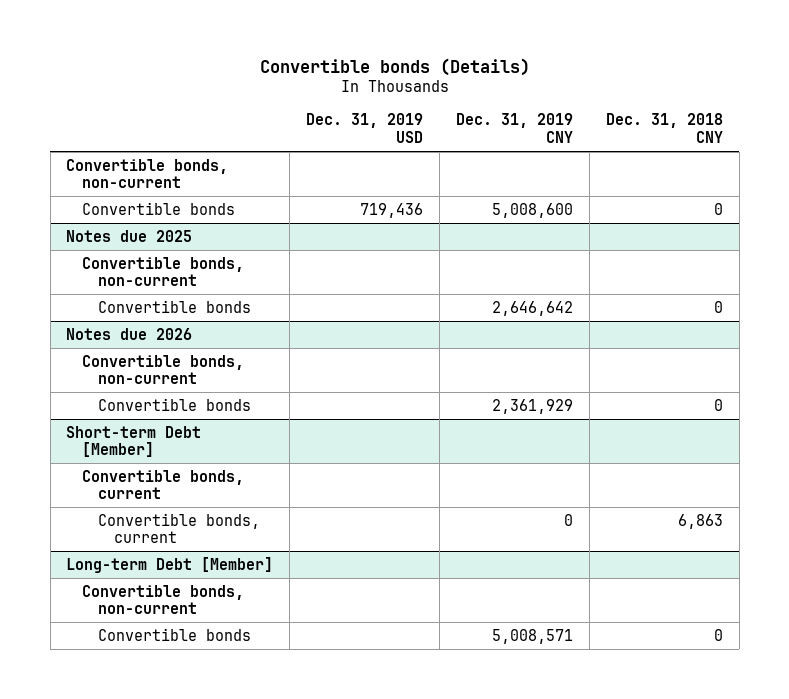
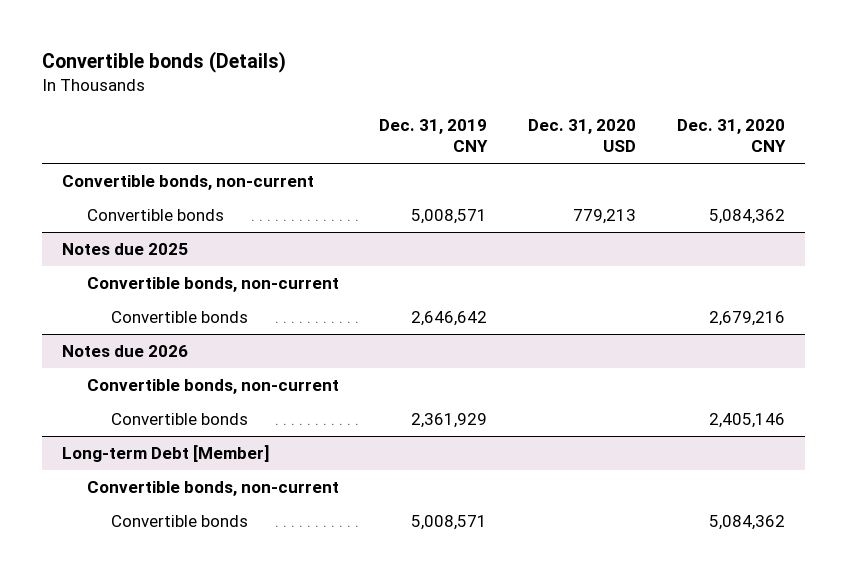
[306,113,424,143] Dec. 31, 2019 USD -> none
[605,113,723,143] Dec. 31, 2018 CNY -> none
none -> [527,119,636,153] Dec. 31, 2020 USD
none -> [676,119,786,153] Dec. 31, 2020 CNY
[492,202,574,218] 5,008,600 -> [411,208,488,224] 5,008,571
[66,425,202,458] Short-term Debt [Member] -> none
[82,469,245,500] Convertible bonds, current -> none
[98,512,261,544] Convertible bonds, current -> none

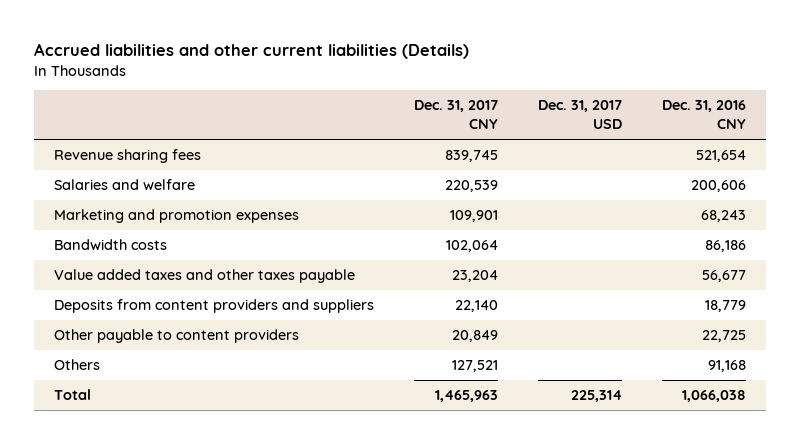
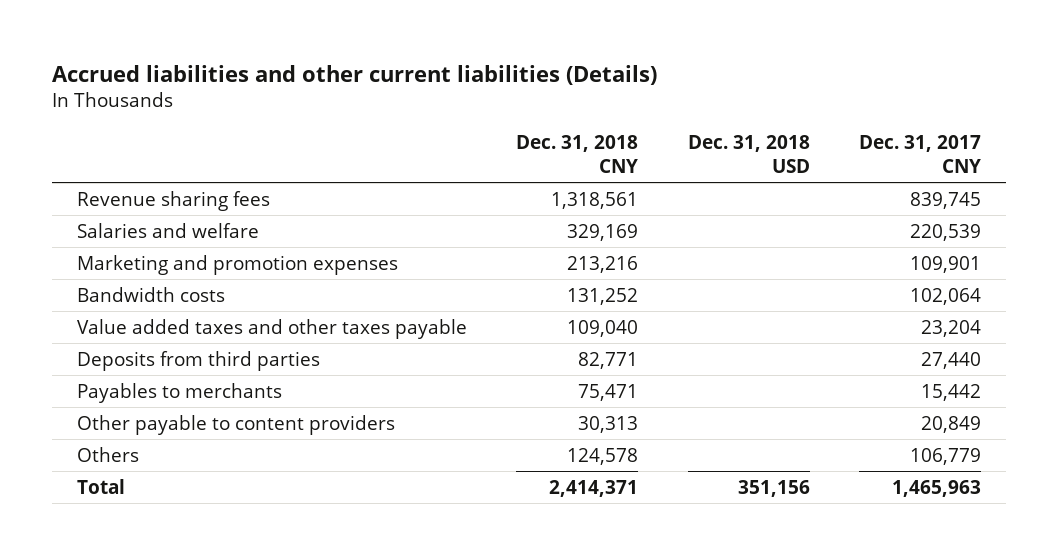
[537,100,622,130] Dec. 31, 2017 USD -> none
[661,100,746,130] Dec. 31, 2016 CNY -> none
none -> [516,134,639,174] Dec. 31, 2018 CNY
none -> [687,134,810,174] Dec. 31, 2018 USD
[53,299,374,314] Deposits from content providers and suppliers -> [76,350,320,371] Deposits from third parties
[454,300,498,313] 22,140 -> [921,351,982,369] 27,440
none -> [76,382,282,403] Payables to merchants
[451,360,498,373] 127,521 -> [910,447,982,465] 106,779

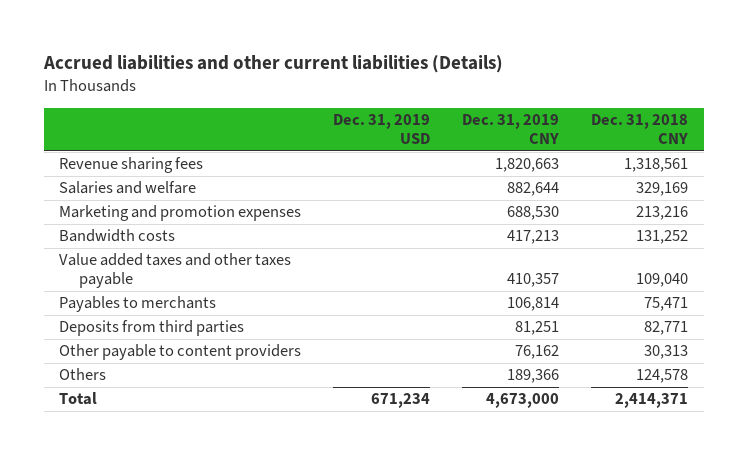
[687,134,810,174] Dec. 31, 2018 USD -> none
[859,134,982,174] Dec. 31, 2017 CNY -> none
none -> [333,114,431,145] Dec. 31, 2019 USD
none -> [462,114,560,145] Dec. 31, 2019 CNY
[76,350,320,371] Deposits from third parties -> [59,320,245,337] Deposits from third parties

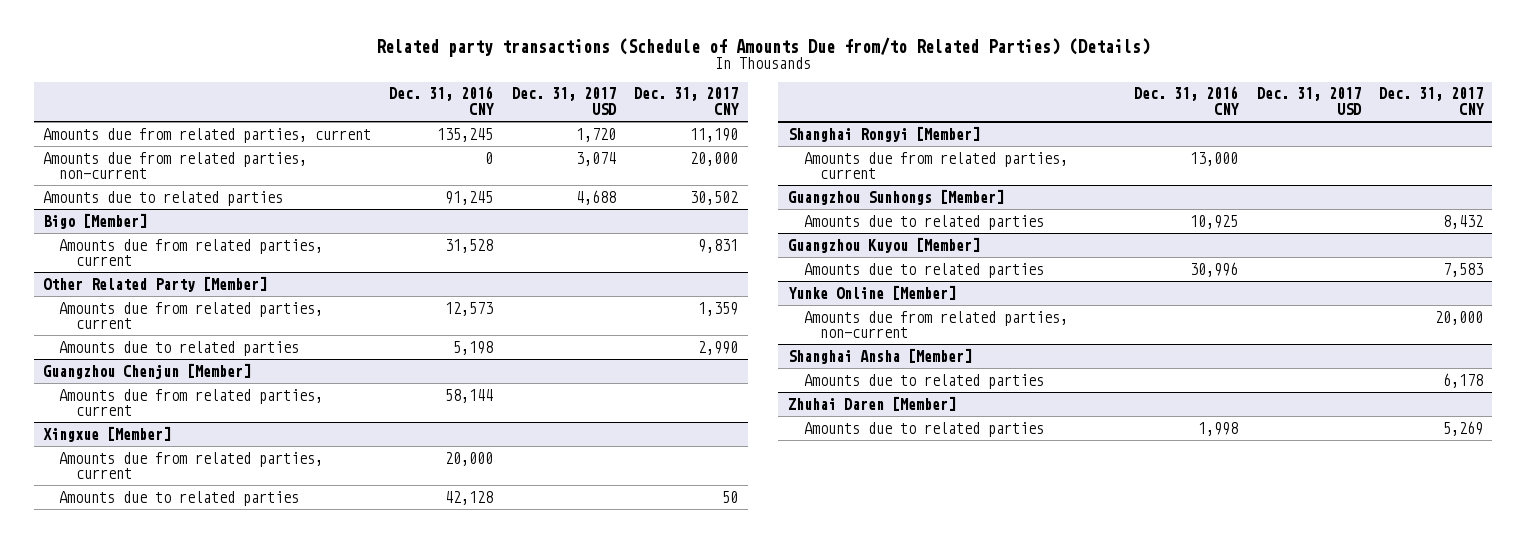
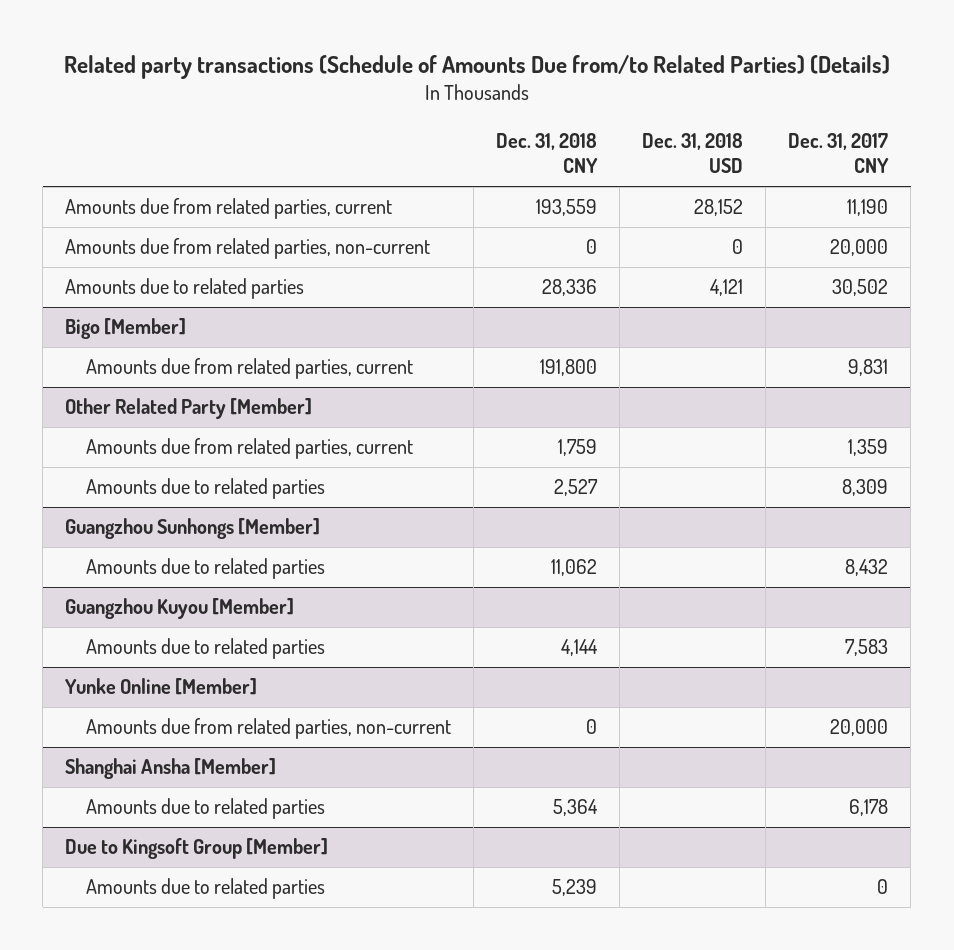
[389,86,495,115] Dec. 31, 2016 CNY -> none
[511,87,617,115] Dec. 31, 2017 USD -> none
none -> [495,132,598,174] Dec. 31, 2018 CNY
none -> [642,132,744,174] Dec. 31, 2018 USD
[42,362,251,379] Guangzhou Chenjun [Member] -> none
[59,388,324,417] Amounts due from related parties, current -> none
[42,425,171,442] Xingxue [Member] -> none
[59,451,324,480] Amounts due from related parties, current -> none
[59,490,300,506] Amounts due to related parties -> none
[787,125,980,142] Shanghai Rongyi [Member] -> none
[804,151,1069,180] Amounts due from related parties, current -> none
[698,340,739,355] 2,990 -> [842,479,889,497] 8,309
[787,395,956,411] Zhuhai Daren [Member] -> none
none -> [65,838,329,860] Due to Kingsoft Group [Member]
[1443,420,1484,436] 5,269 -> [877,879,889,895] 0

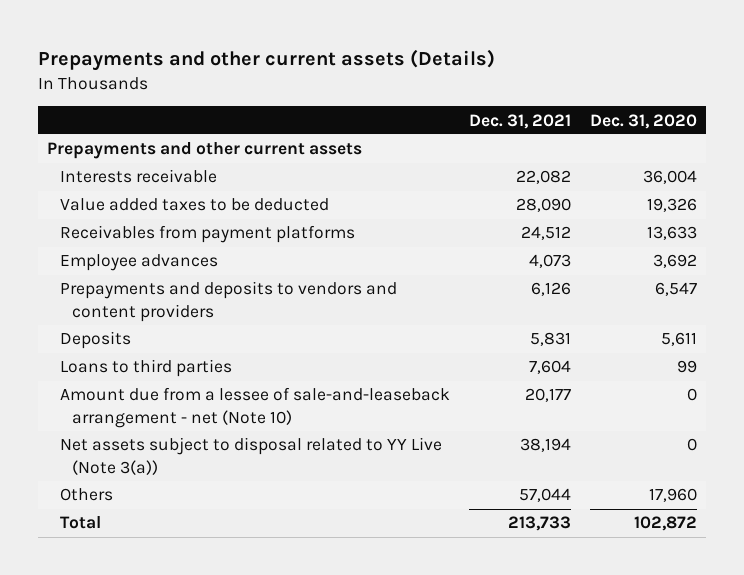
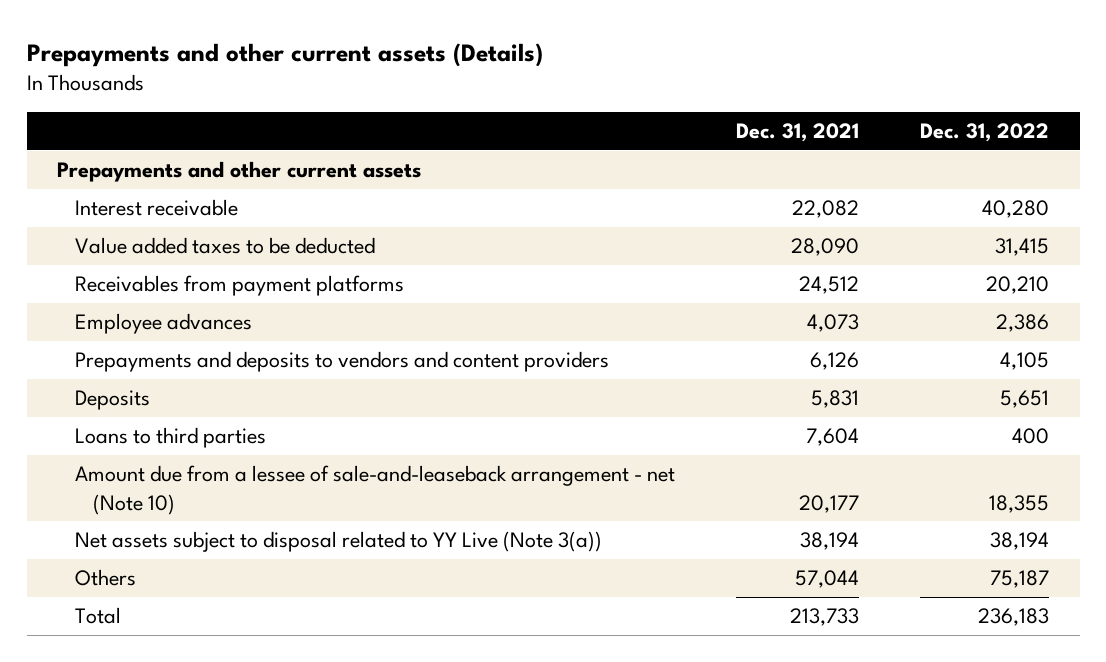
[589,113,697,129] Dec. 31, 2020 -> none
none -> [920,123,1050,143] Dec. 31, 2022
[59,169,217,184] Interests receivable -> [75,199,239,217] Interest receivable

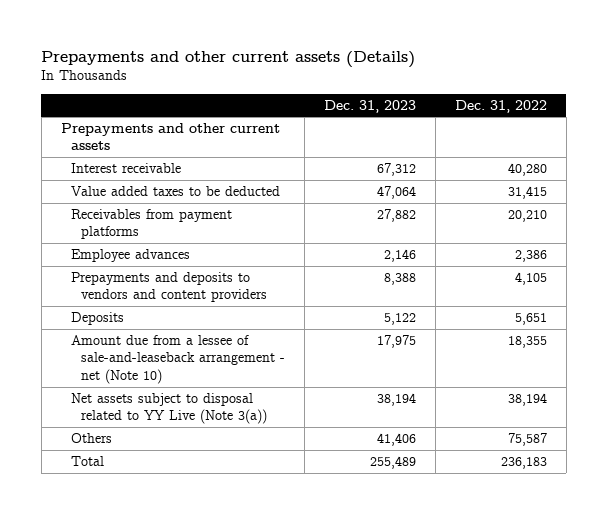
[736,123,860,143] Dec. 31, 2021 -> none
none -> [323,99,416,113] Dec. 31, 2023
[75,427,267,449] Loans to third parties -> none
[990,570,1050,589] 75,187 -> [507,433,547,447] 75,587

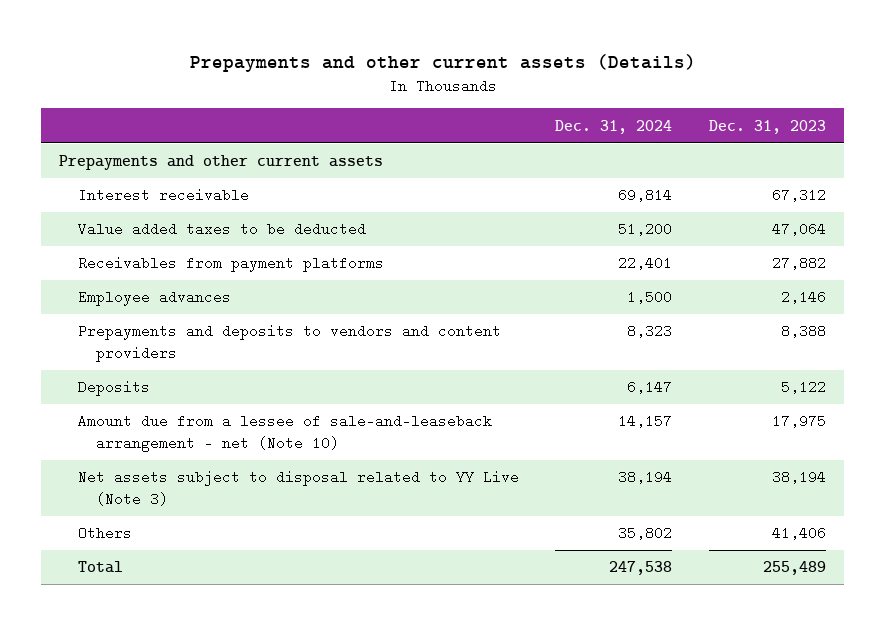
[454,99,547,113] Dec. 31, 2022 -> none
none -> [555,119,673,134] Dec. 31, 2024
[70,393,267,425] Net assets subject to disposal related to YY Live (Note 3(a)) -> [77,470,519,506] Net assets subject to disposal related to YY Live (Note 3)

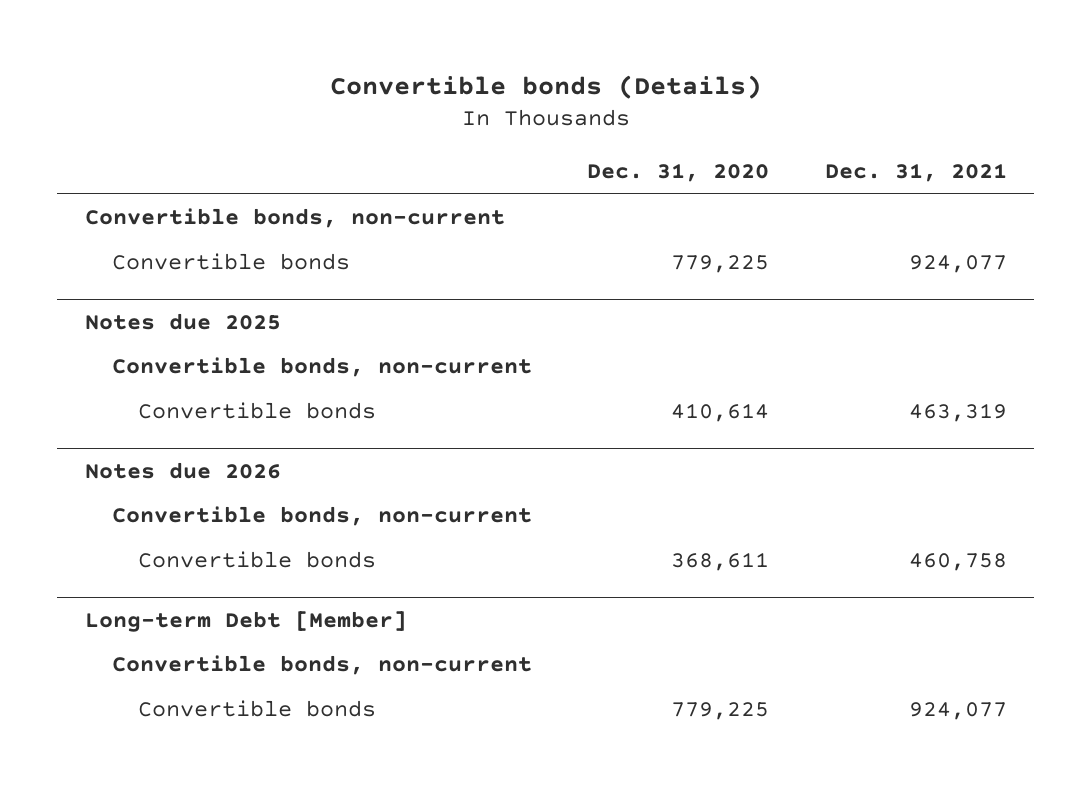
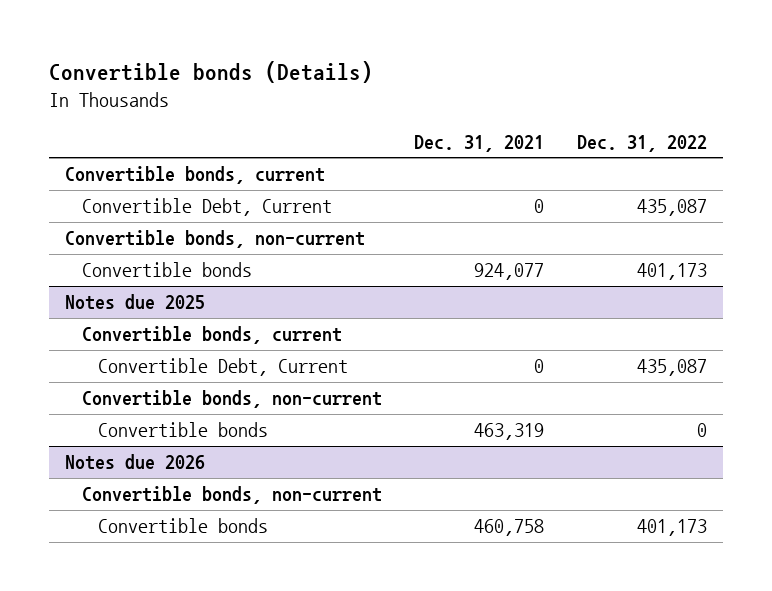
[587,162,770,182] Dec. 31, 2020 -> none
none -> [576,134,707,152] Dec. 31, 2022
none -> [65,166,326,185] Convertible bonds, current
none -> [81,198,332,217] Convertible Debt, Current
none -> [81,326,342,345] Convertible bonds, current
none -> [98,358,349,377] Convertible Debt, Current
[85,610,408,632] Long-term Debt [Member] -> none
[111,655,532,676] Convertible bonds, non-current -> none
[137,700,376,718] Convertible bonds -> none

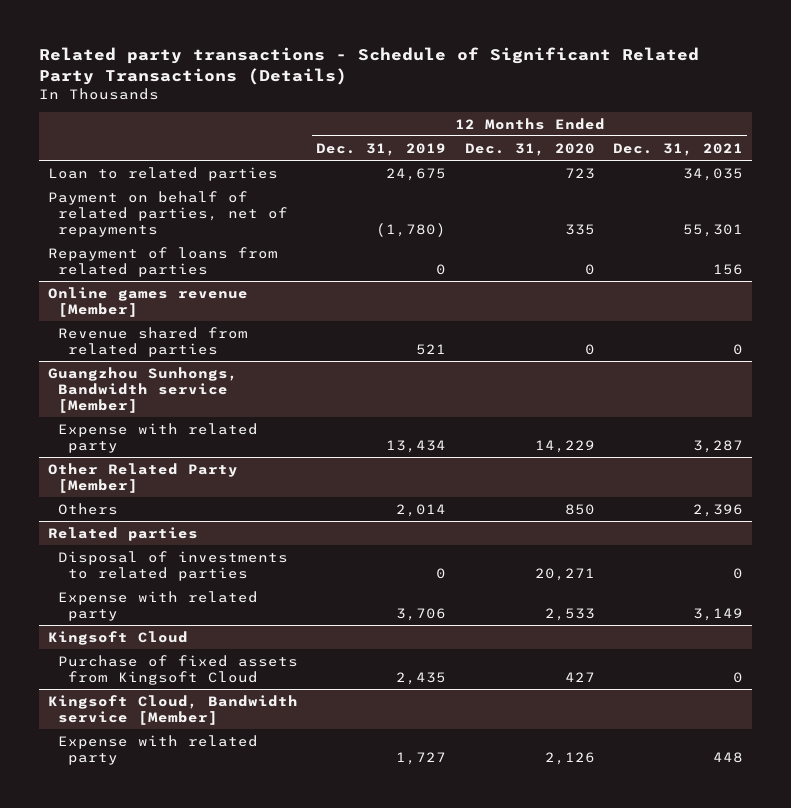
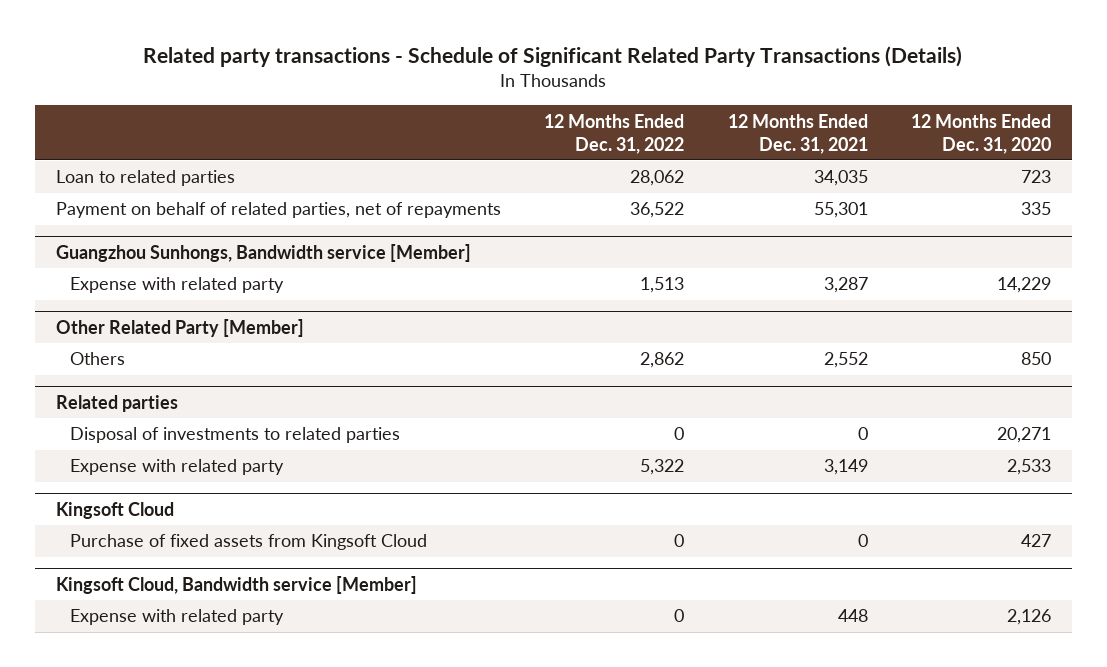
[316,142,447,156] Dec. 31, 2019 -> none
none -> [544,113,685,154] 12 Months Ended Dec. 31, 2022
[48,246,279,277] Repayment of loans from related parties -> none
[48,286,249,317] Online games revenue [Member] -> none
[58,326,249,357] Revenue shared from related parties -> none
[692,503,743,517] 2,396 -> [823,352,868,369] 2,552

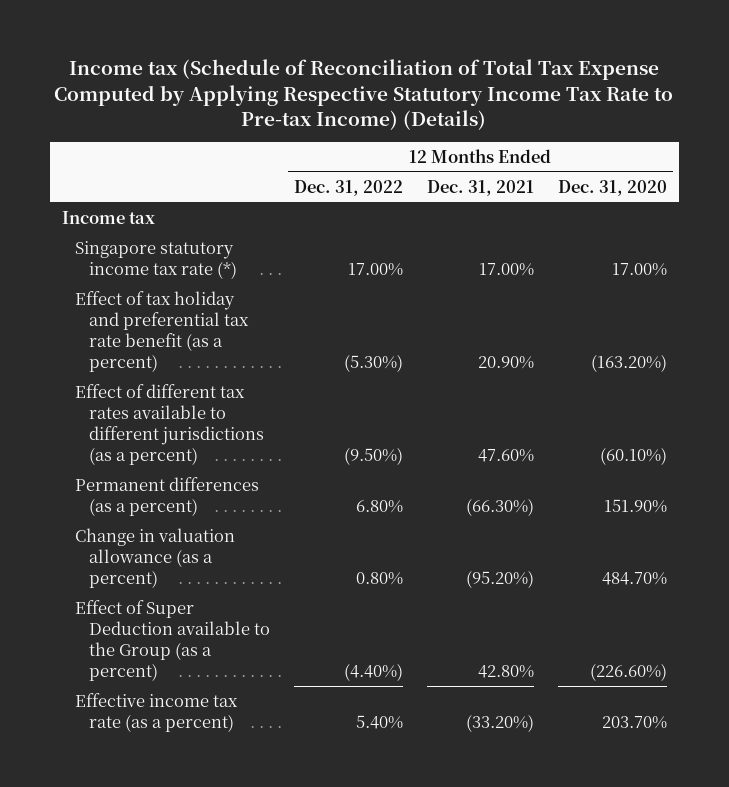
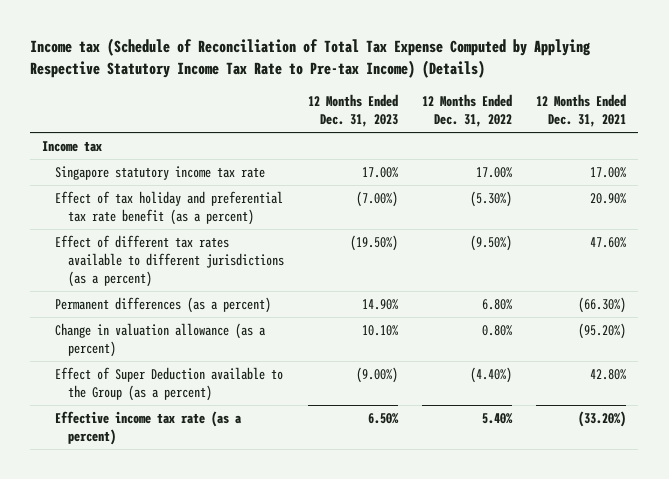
[557,179,667,196] Dec. 31, 2020 -> none
none -> [308,93,399,127] 12 Months Ended Dec. 31, 2023
[75,240,237,279] Singapore statutory income tax rate (*) -> [55,165,266,180] Singapore statutory income tax rate

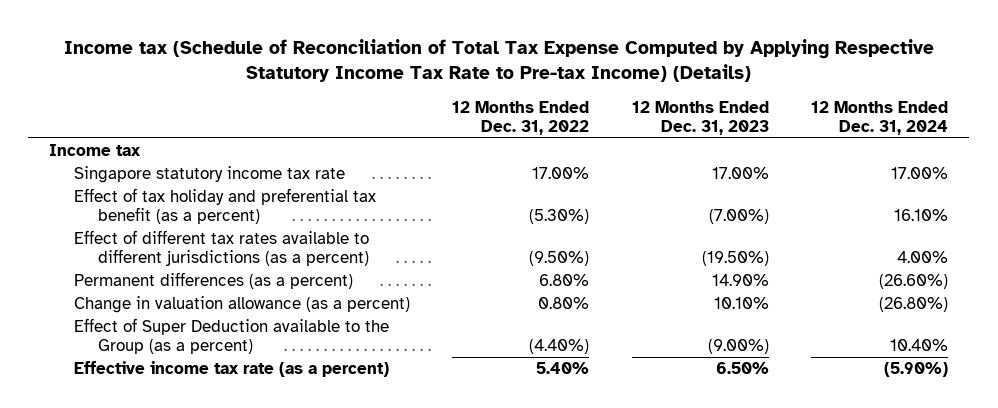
[536,93,627,127] 12 Months Ended Dec. 31, 2021 -> none
none -> [811,100,949,135] 12 Months Ended Dec. 31, 2024
[55,190,284,225] Effect of tax holiday and preferential tax rate benefit (as a percent) -> [73,188,376,225] Effect of tax holiday and preferential tax benefit (as a percent)

